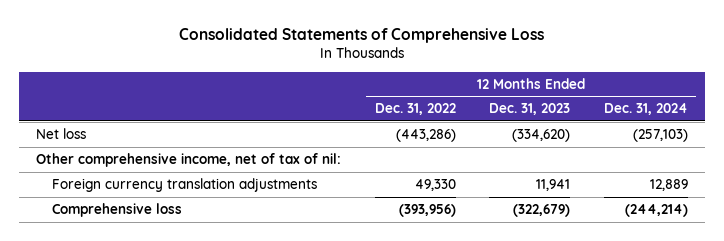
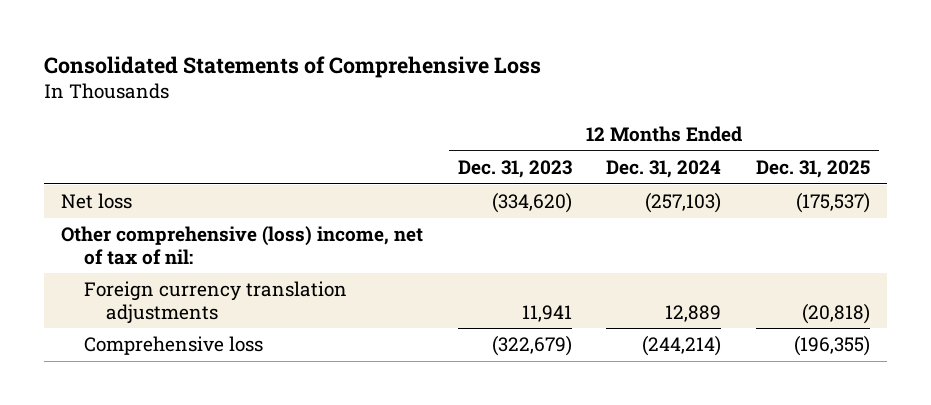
[374,103,456,116] Dec. 31, 2022 -> none
none -> [756,159,871,178] Dec. 31, 2025
[36,153,342,168] Other comprehensive income, net of tax of nil: -> [61,226,424,265] Other comprehensive (loss) income, net of tax of nil:

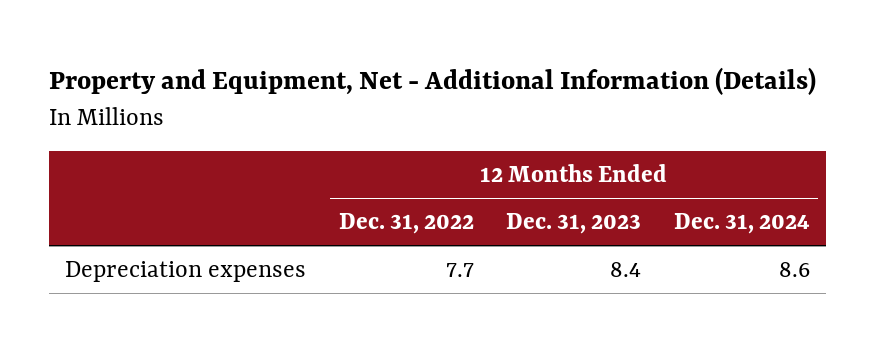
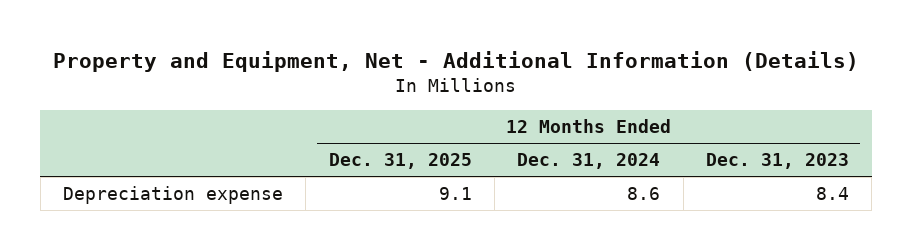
[338,213,474,235] Dec. 31, 2022 -> none
none -> [328,153,472,170] Dec. 31, 2025
[64,260,306,282] Depreciation expenses -> [62,186,283,205] Depreciation expense

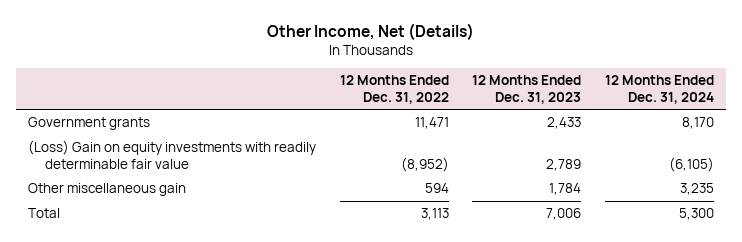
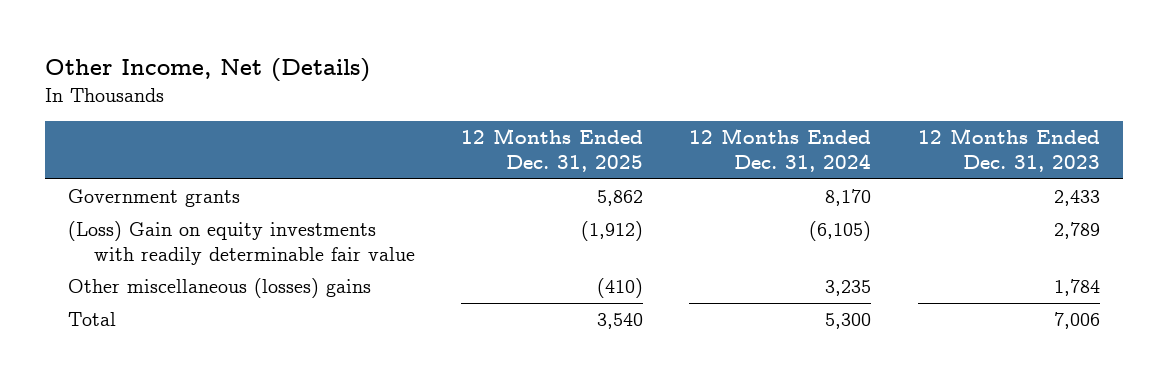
[339,75,449,104] 12 Months Ended Dec. 31, 2022 -> none
none -> [461,128,644,173] 12 Months Ended Dec. 31, 2025
[27,183,186,197] Other miscellaneous gain -> [67,277,371,298] Other miscellaneous (losses) gains

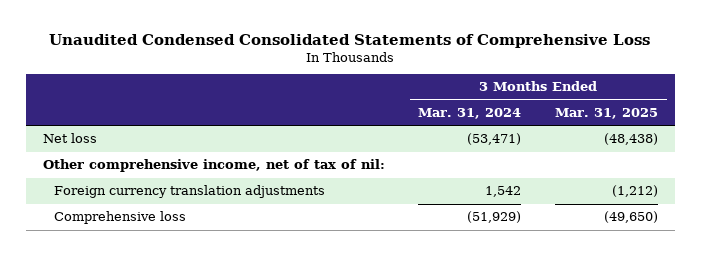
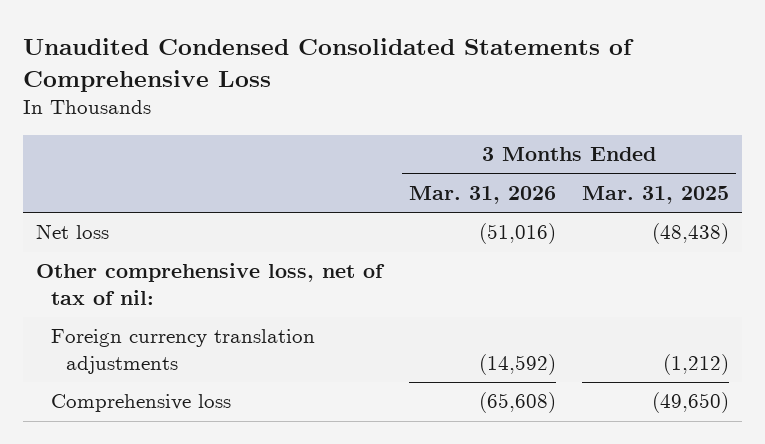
[418,108,522,120] Mar. 31, 2024 -> none
none -> [408,185,556,204] Mar. 31, 2026
[42,159,385,173] Other comprehensive income, net of tax of nil: -> [36,263,386,305] Other comprehensive loss, net of tax of nil:

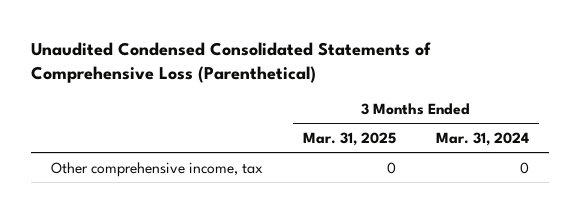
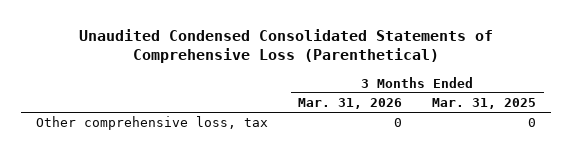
[435,131,529,146] Mar. 31, 2024 -> none
none -> [298,98,403,110] Mar. 31, 2026
[50,161,263,177] Other comprehensive income, tax -> [36,116,269,131] Other comprehensive loss, tax

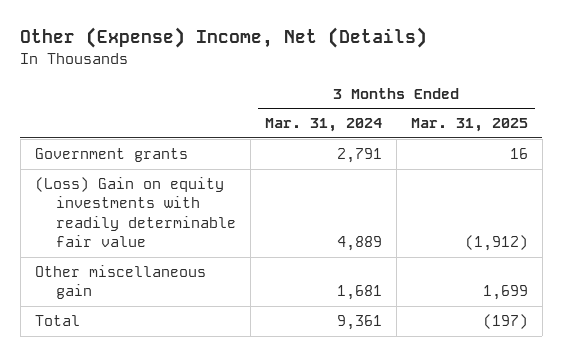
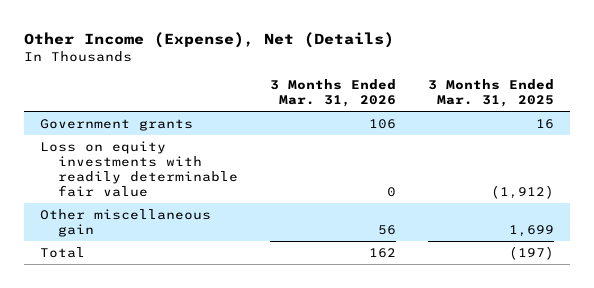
[20,27,428,49] Other (Expense) Income, Net (Details) -> [23,31,394,48] Other Income (Expense), Net (Details)
[264,118,382,133] Mar. 31, 2024 -> none
none -> [270,79,397,108] 3 Months Ended Mar. 31, 2026
[34,177,236,248] (Loss) Gain on equity investments with readily determinable fair value -> [39,140,239,197] Loss on equity investments with readily determinable fair value

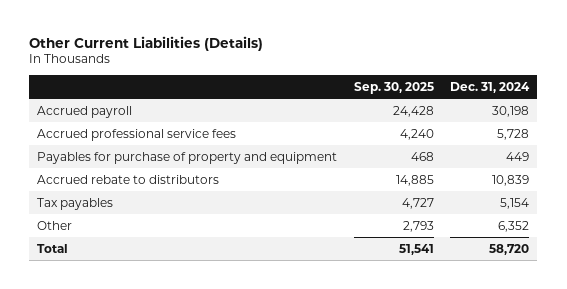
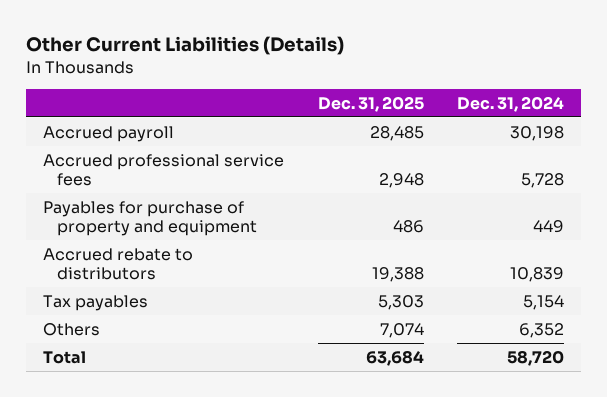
[353,81,434,94] Sep. 30, 2025 -> none
none -> [317,95,424,112] Dec. 31, 2025
[37,220,73,230] Other -> [42,322,100,336] Others

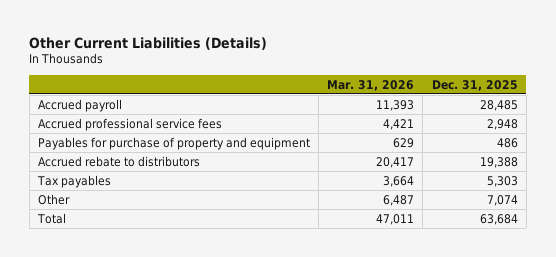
[457,95,565,112] Dec. 31, 2024 -> none
none -> [327,79,415,91] Mar. 31, 2026
[42,322,100,336] Others -> [37,193,70,205] Other

